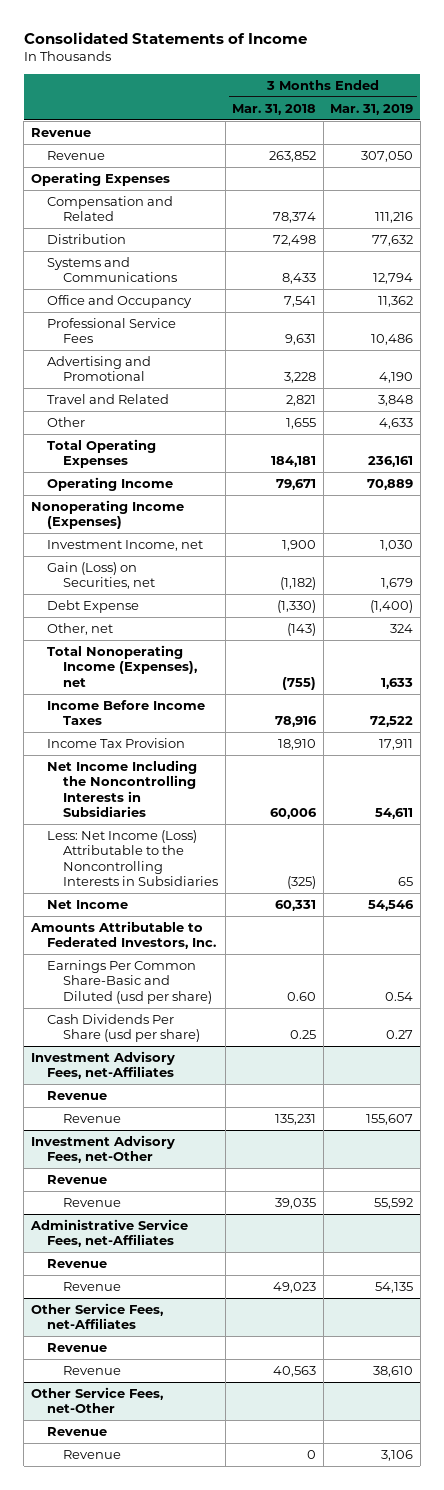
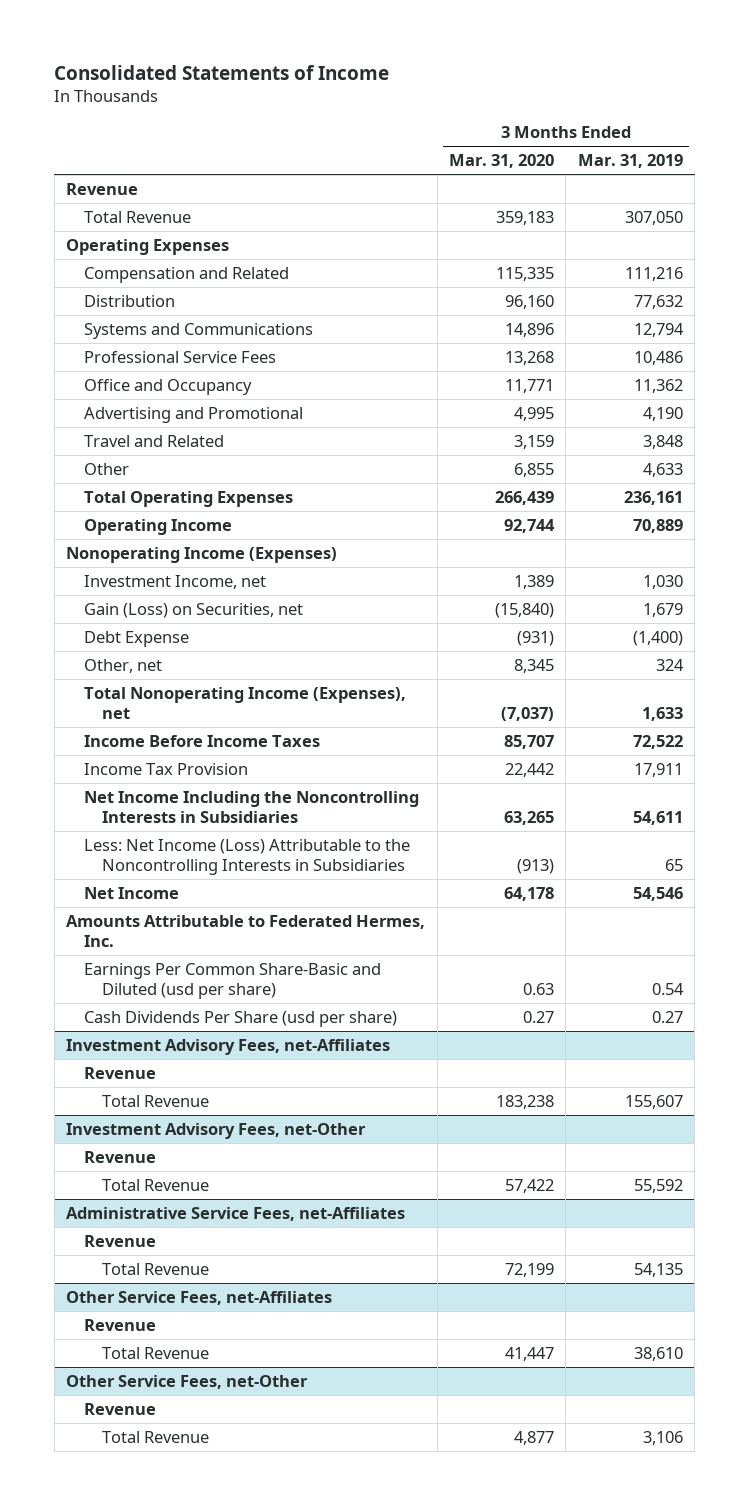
[232,103,317,115] Mar. 31, 2018 -> none
none -> [449,154,555,169] Mar. 31, 2020
[46,150,105,160] Revenue -> [84,210,192,223] Total Revenue
[46,294,192,308] Office and Occupancy -> [84,378,253,395] Office and Occupancy
[29,920,216,950] Amounts Attributable to Federated Investors, Inc. -> [66,914,426,947] Amounts Attributable to Federated Hermes, Inc.
[62,1113,121,1123] Revenue -> [101,1094,209,1107] Total Revenue
[62,1197,121,1207] Revenue -> [101,1178,209,1191] Total Revenue
[62,1281,121,1291] Revenue -> [101,1262,209,1275] Total Revenue
[62,1365,121,1375] Revenue -> [101,1346,209,1359] Total Revenue
[62,1449,121,1459] Revenue -> [101,1430,209,1443] Total Revenue

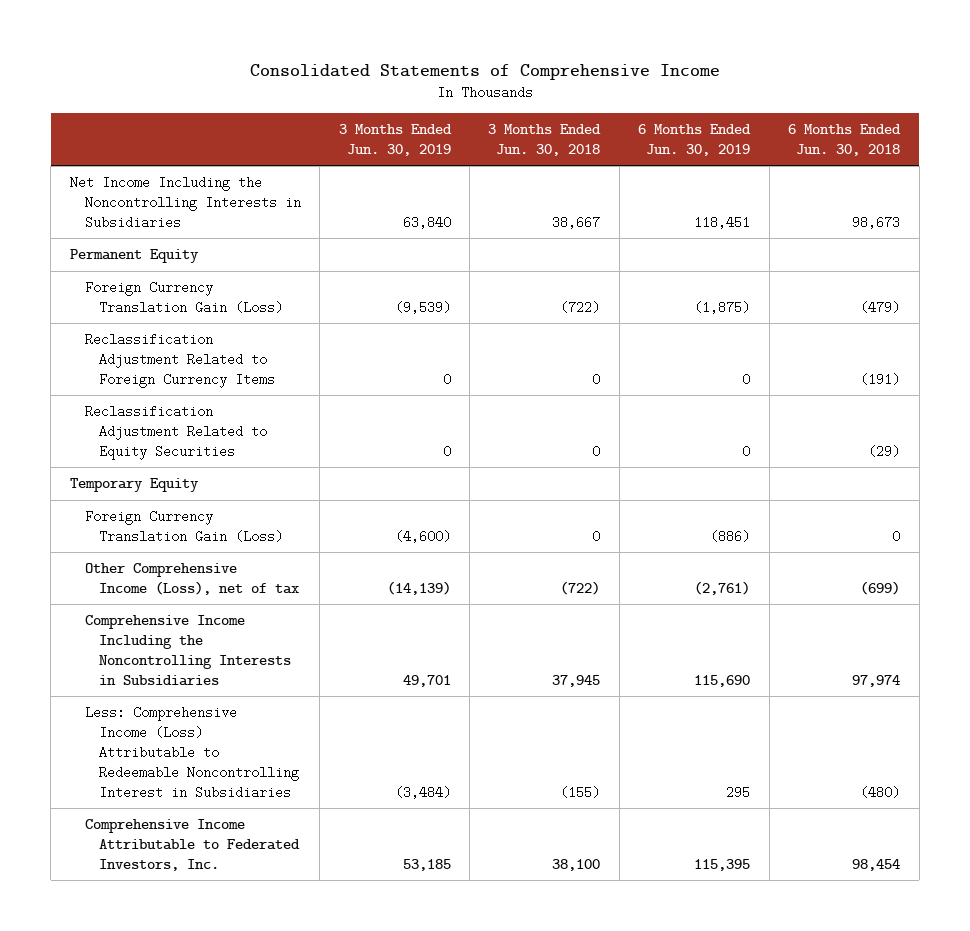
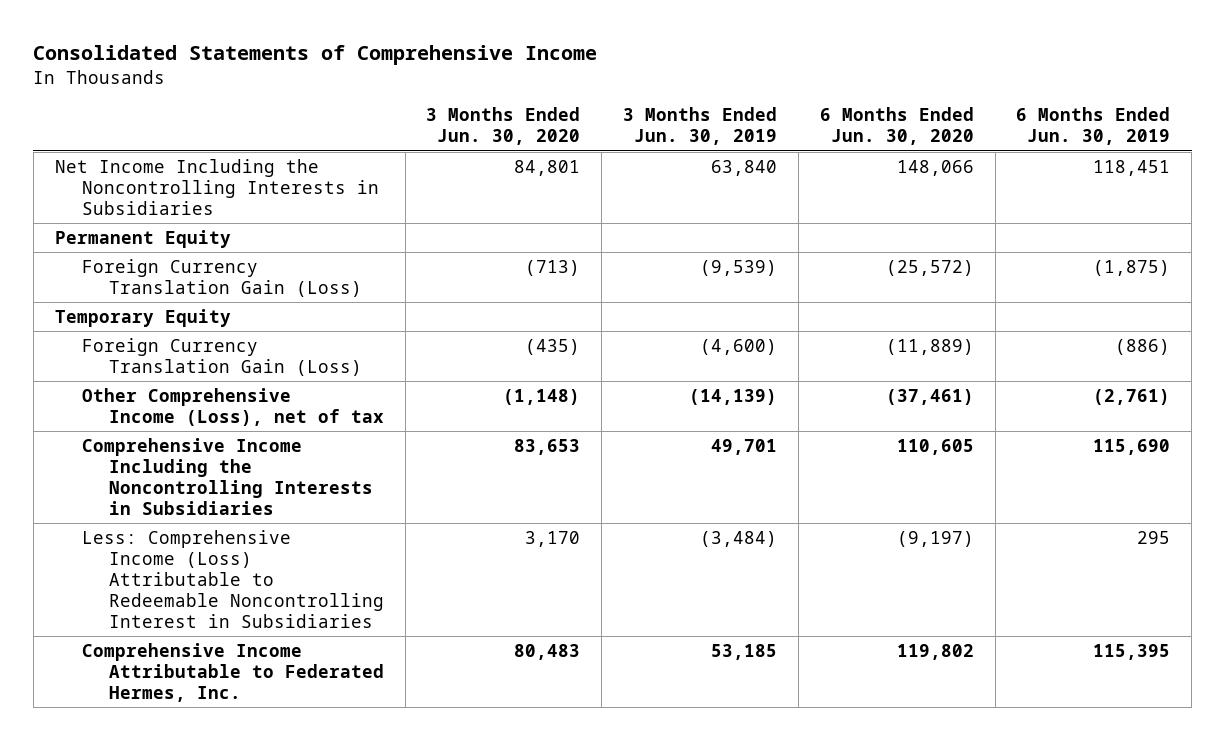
[488,123,602,156] 3 Months Ended Jun. 30, 2018 -> none
[788,123,902,156] 6 Months Ended Jun. 30, 2018 -> none
none -> [426,107,581,146] 3 Months Ended Jun. 30, 2020
none -> [819,107,974,146] 6 Months Ended Jun. 30, 2020
[84,333,276,388] Reclassification Adjustment Related to Foreign Currency Items -> none
[84,405,268,460] Reclassification Adjustment Related to Equity Securities -> none
[84,819,301,871] Comprehensive Income Attributable to Federated Investors, Inc. -> [81,642,384,702] Comprehensive Income Attributable to Federated Hermes, Inc.

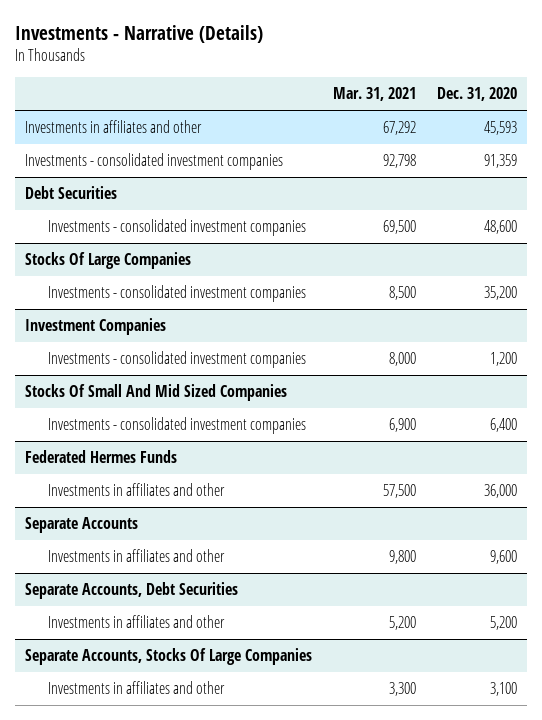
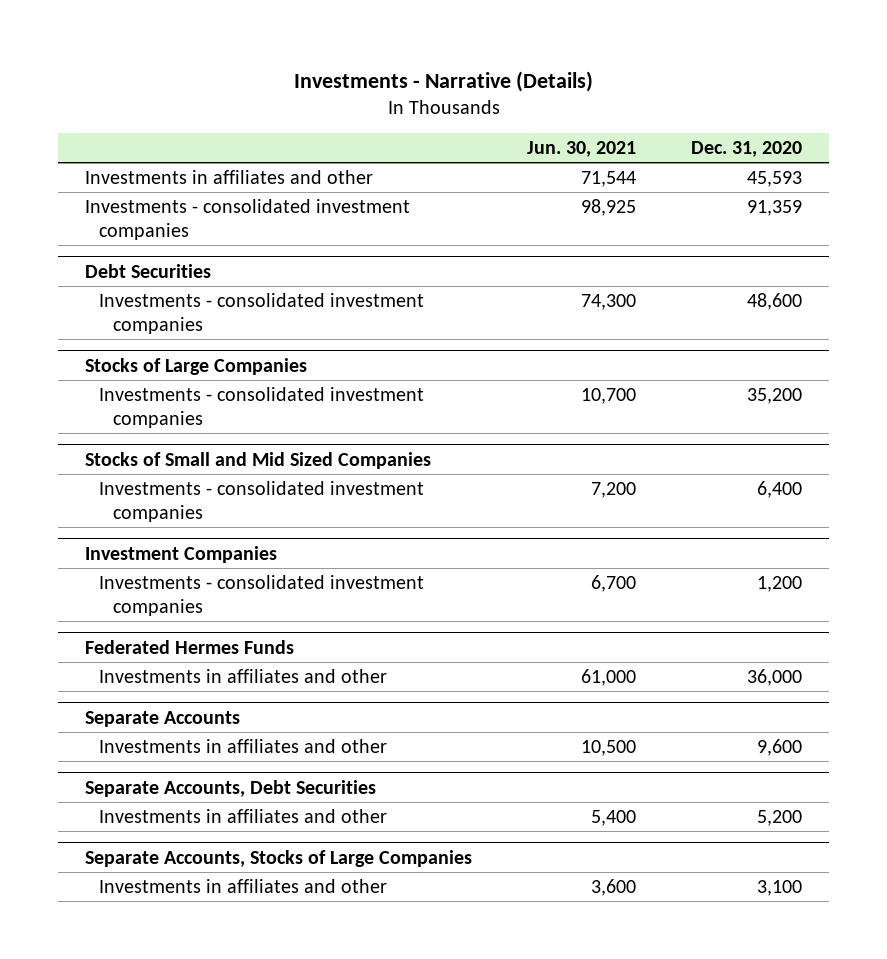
[332,87,416,102] Mar. 31, 2021 -> none
none -> [527,140,637,157] Jun. 30, 2021
[25,252,192,270] Stocks Of Large Companies -> [85,357,308,375] Stocks of Large Companies
none -> [85,451,432,469] Stocks of Small and Mid Sized Companies
none -> [99,480,425,522] Investments - consolidated investment companies
[25,384,288,402] Stocks Of Small And Mid Sized Companies -> none
[48,417,307,435] Investments - consolidated investment companies -> none
[25,648,313,666] Separate Accounts, Stocks Of Large Companies -> [85,849,473,867] Separate Accounts, Stocks of Large Companies

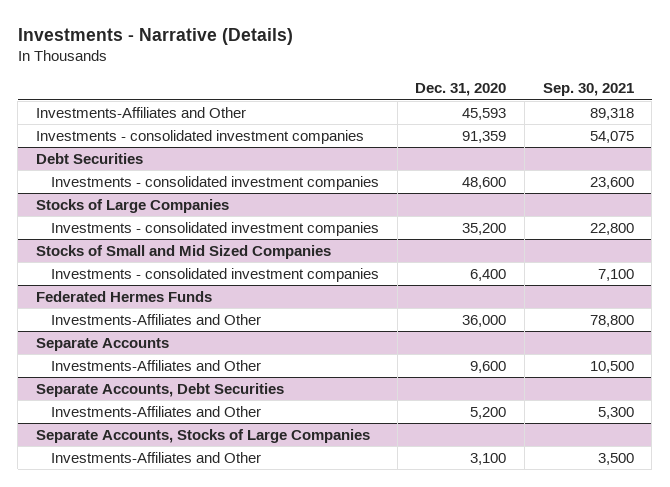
[527,140,637,157] Jun. 30, 2021 -> none
none -> [542,83,634,97] Sep. 30, 2021
[85,169,374,184] Investments in affiliates and other -> [35,106,246,118] Investments-Affiliates and Other
[85,545,278,563] Investment Companies -> none
[99,574,425,616] Investments - consolidated investment companies -> none
[99,668,388,683] Investments in affiliates and other -> [51,313,262,325] Investments-Affiliates and Other
[99,738,388,753] Investments in affiliates and other -> [51,359,262,371] Investments-Affiliates and Other
[99,808,388,823] Investments in affiliates and other -> [51,405,262,417] Investments-Affiliates and Other
[99,878,388,893] Investments in affiliates and other -> [51,451,262,463] Investments-Affiliates and Other

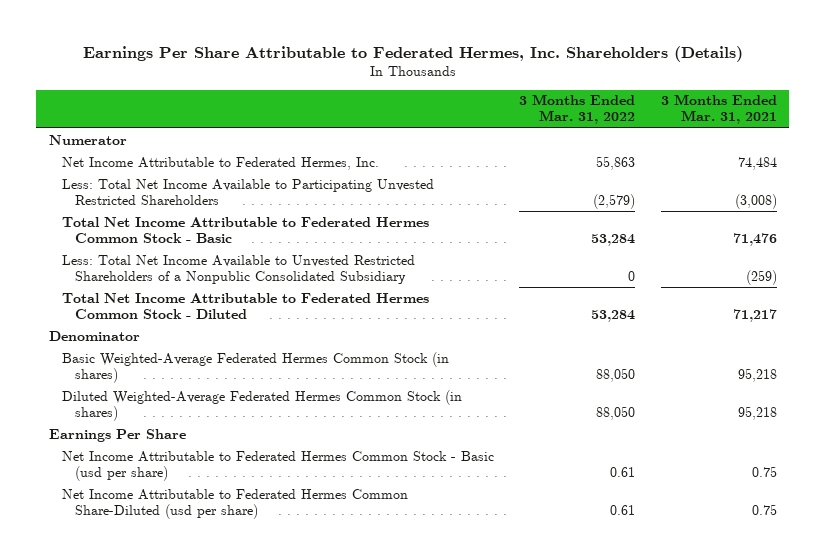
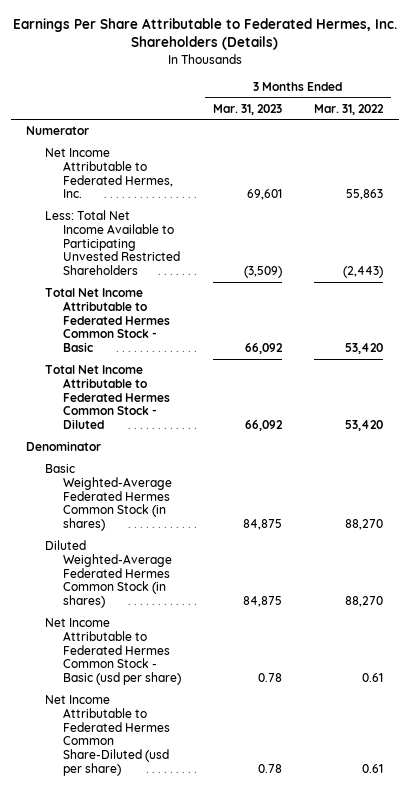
[660,94,777,125] 3 Months Ended Mar. 31, 2021 -> none
none -> [213,103,283,115] Mar. 31, 2023
[62,254,416,284] Less: Total Net Income Available to Unvested Restricted Shareholders of a Nonpublic Consolidated Subsidiary -> none
[593,193,636,209] (2,579) -> [342,266,383,279] (2,443)
[591,233,636,246] 53,284 -> [344,343,383,355] 53,420
[591,309,636,322] 53,284 -> [344,420,383,432] 53,420
[48,428,186,442] Earnings Per Share -> none
[596,367,636,382] 88,050 -> [344,519,383,531] 88,270
[596,405,636,420] 88,050 -> [344,596,383,608] 88,270

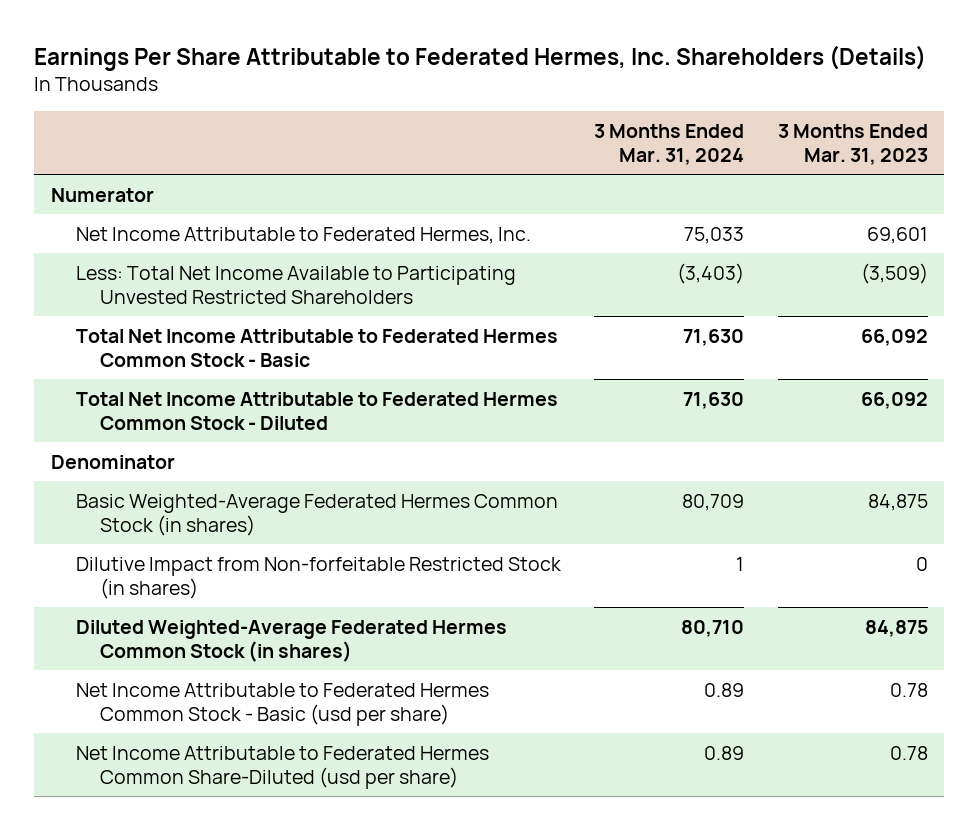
[313,103,384,115] Mar. 31, 2022 -> none
none -> [594,123,745,165] 3 Months Ended Mar. 31, 2024
none -> [75,556,562,599] Dilutive Impact from Non-forfeitable Restricted Stock (in shares)

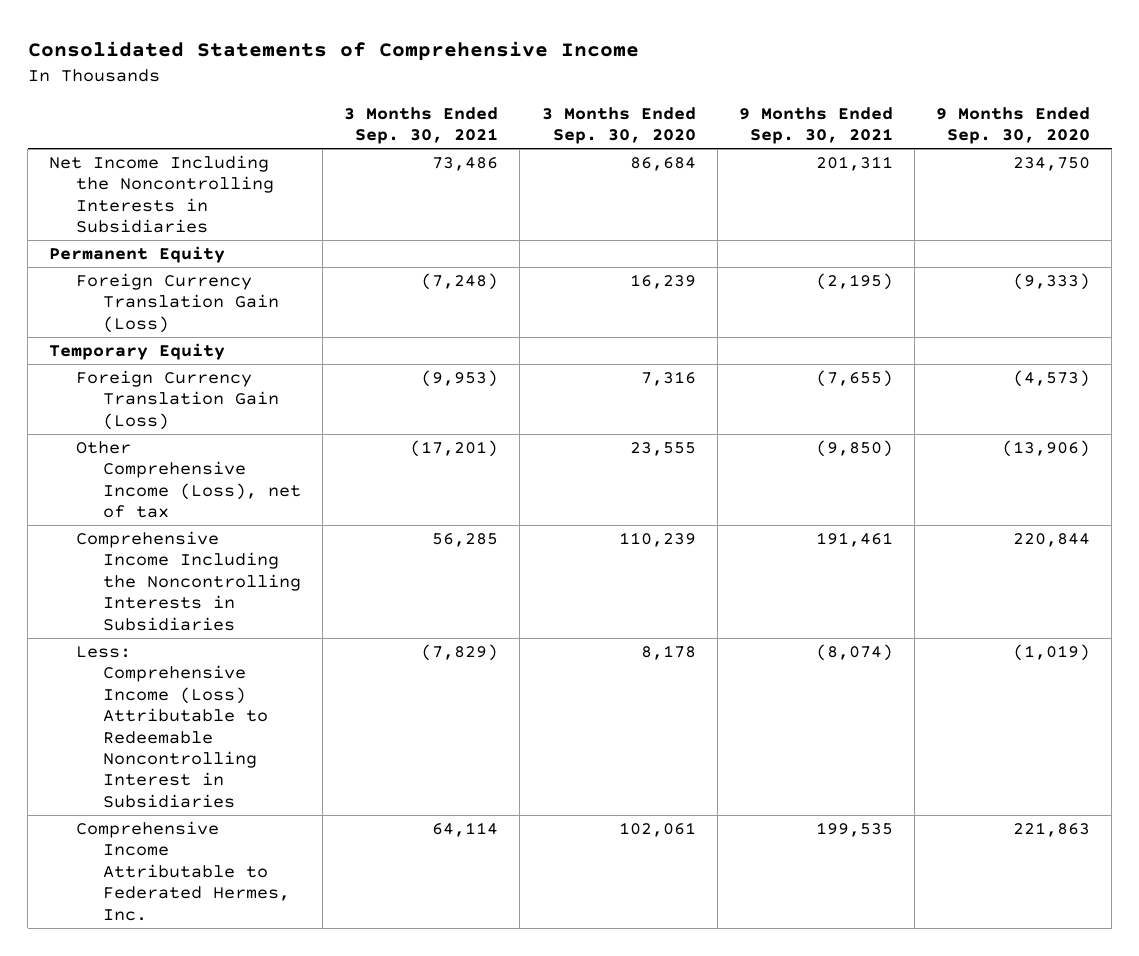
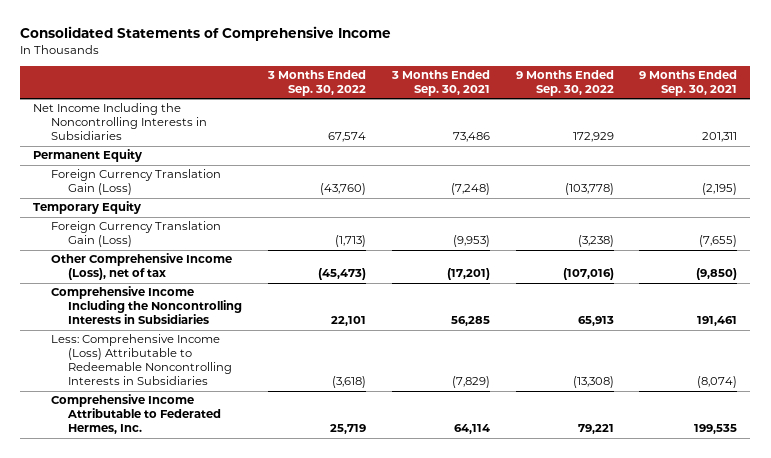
[541,106,696,145] 3 Months Ended Sep. 30, 2020 -> none
[936,106,1091,145] 9 Months Ended Sep. 30, 2020 -> none
none -> [267,70,367,97] 3 Months Ended Sep. 30, 2022
none -> [515,70,614,97] 9 Months Ended Sep. 30, 2022
[76,645,269,808] Less: Comprehensive Income (Loss) Attributable to Redeemable Noncontrolling Interest in Subsidiaries -> [50,334,233,386] Less: Comprehensive Income (Loss) Attributable to Redeemable Noncontrolling Interests in Subsidiaries

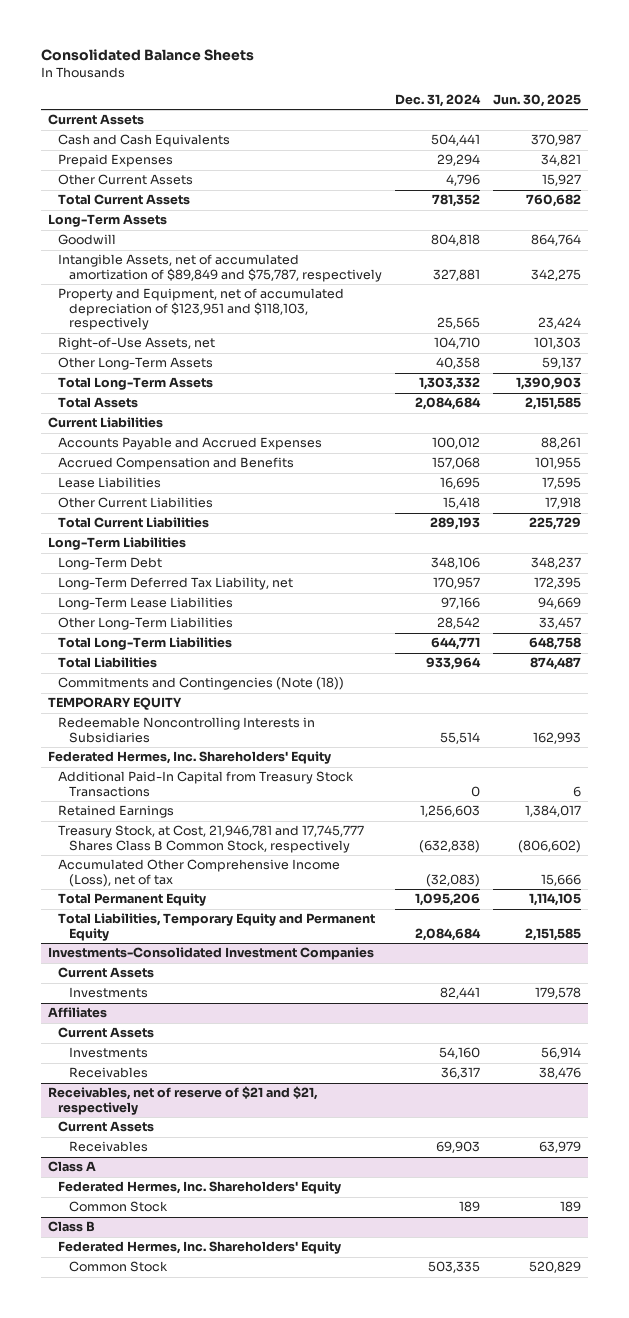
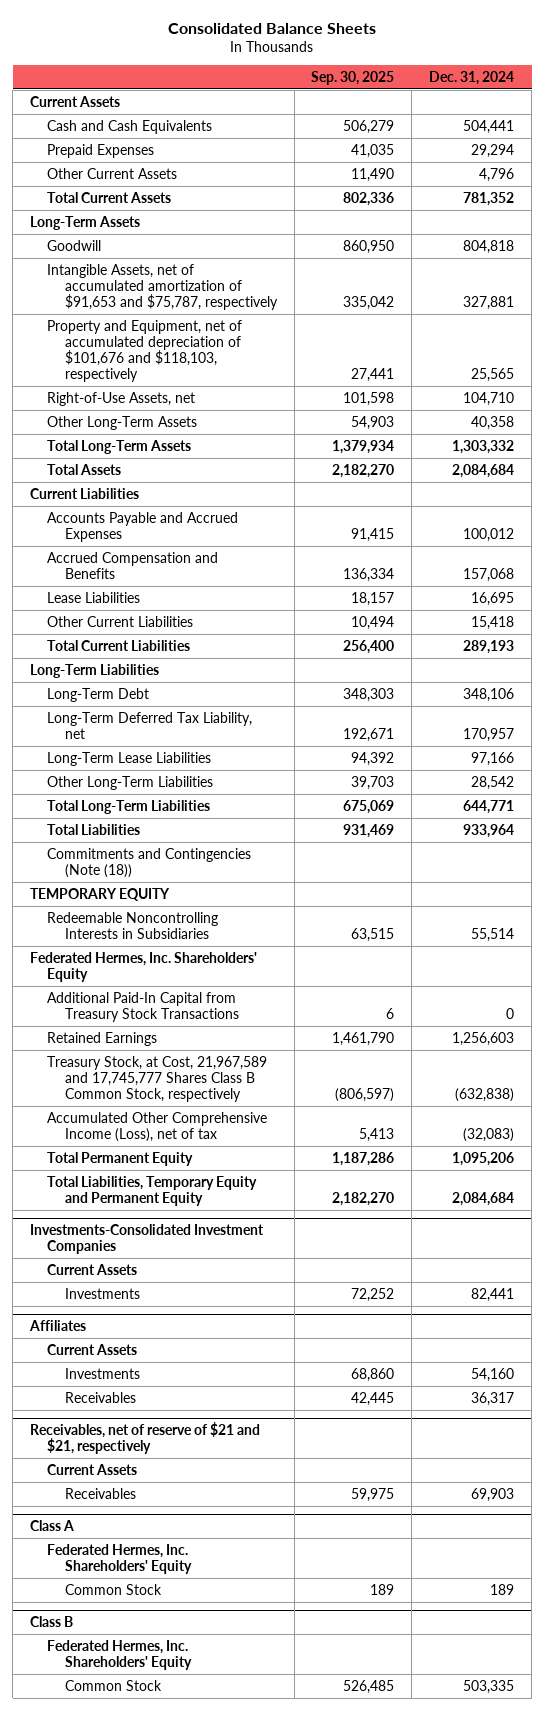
[493,93,582,107] Jun. 30, 2025 -> none
none -> [311,70,395,85] Sep. 30, 2025
[58,254,383,282] Intangible Assets, net of accumulated amortization of $89,849 and $75,787, respectively -> [47,263,278,310] Intangible Assets, net of accumulated amortization of $91,653 and $75,787, respectively
[58,288,345,331] Property and Equipment, net of accumulated depreciation of $123,951 and $118,103, respectively -> [47,319,243,383] Property and Equipment, net of accumulated depreciation of $101,676 and $118,103, respectively
[58,825,365,853] Treasury Stock, at Cost, 21,946,781 and 17,745,777 Shares Class B Common Stock, respectively -> [47,1055,268,1102] Treasury Stock, at Cost, 21,967,589 and 17,745,777 Shares Class B Common Stock, respectively

